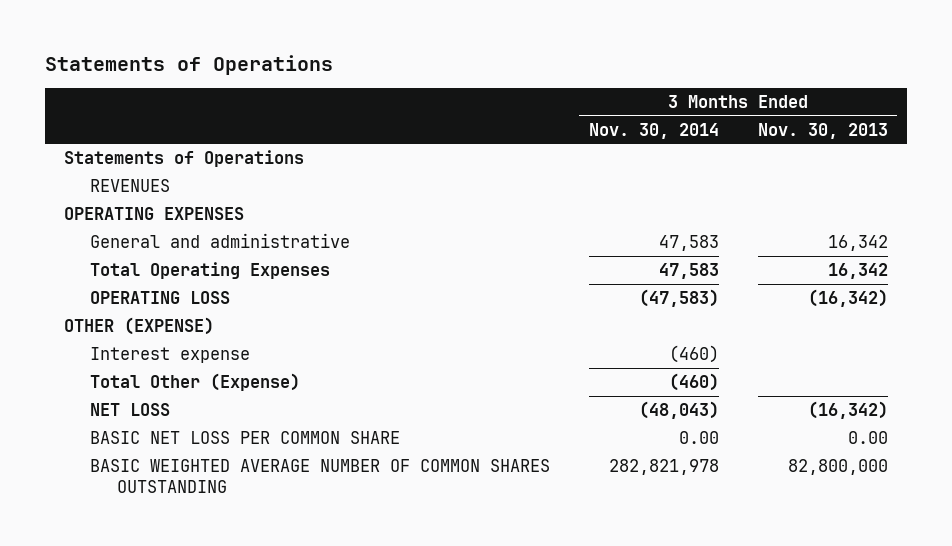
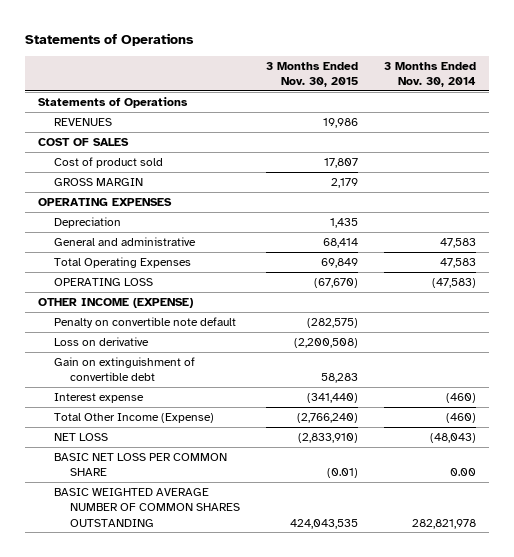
[757,122,888,139] Nov. 30, 2013 -> none
none -> [265,61,358,88] 3 Months Ended Nov. 30, 2015
none -> [38,137,130,146] COST OF SALES
none -> [53,156,163,168] Cost of product sold
none -> [53,177,143,186] GROSS MARGIN
none -> [53,216,121,228] Depreciation
[63,317,214,336] OTHER (EXPENSE) -> [38,297,194,308] OTHER INCOME (EXPENSE)
none -> [53,316,236,328] Penalty on convertible note default
none -> [53,336,149,346] Loss on derivative
none -> [53,356,195,382] Gain on extinguishment of convertible debt
[90,373,301,392] Total Other (Expense) -> [53,412,214,423] Total Other Income (Expense)

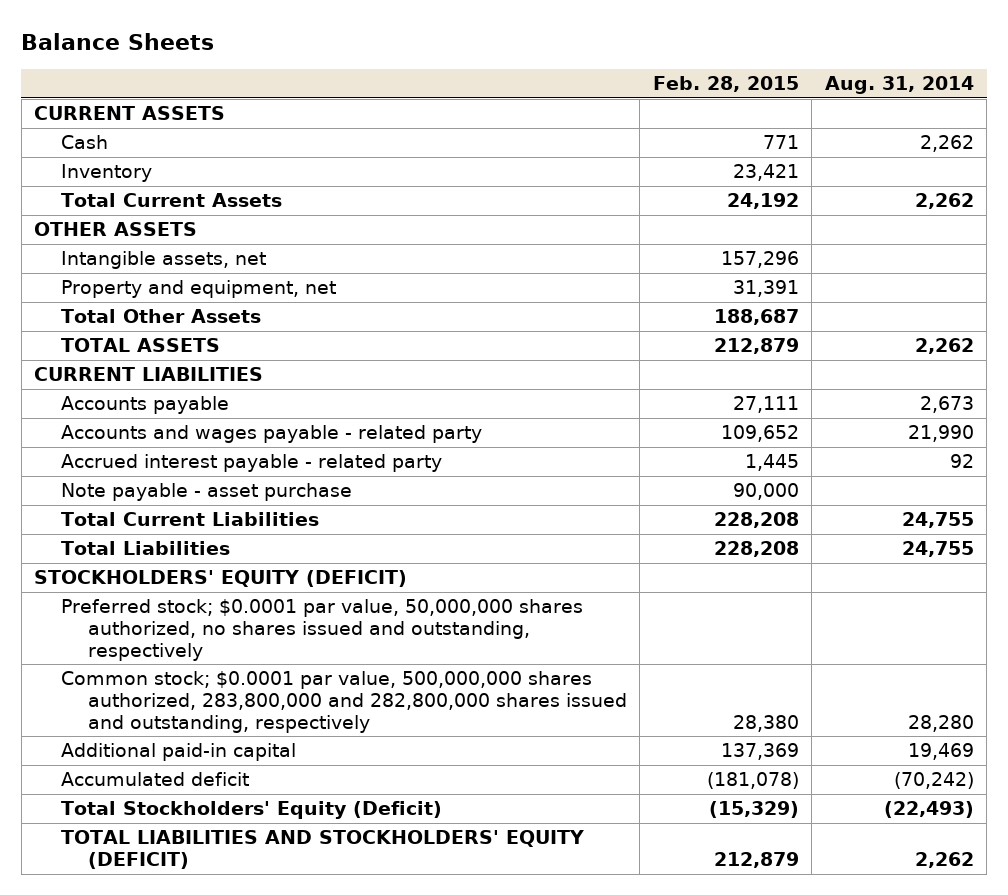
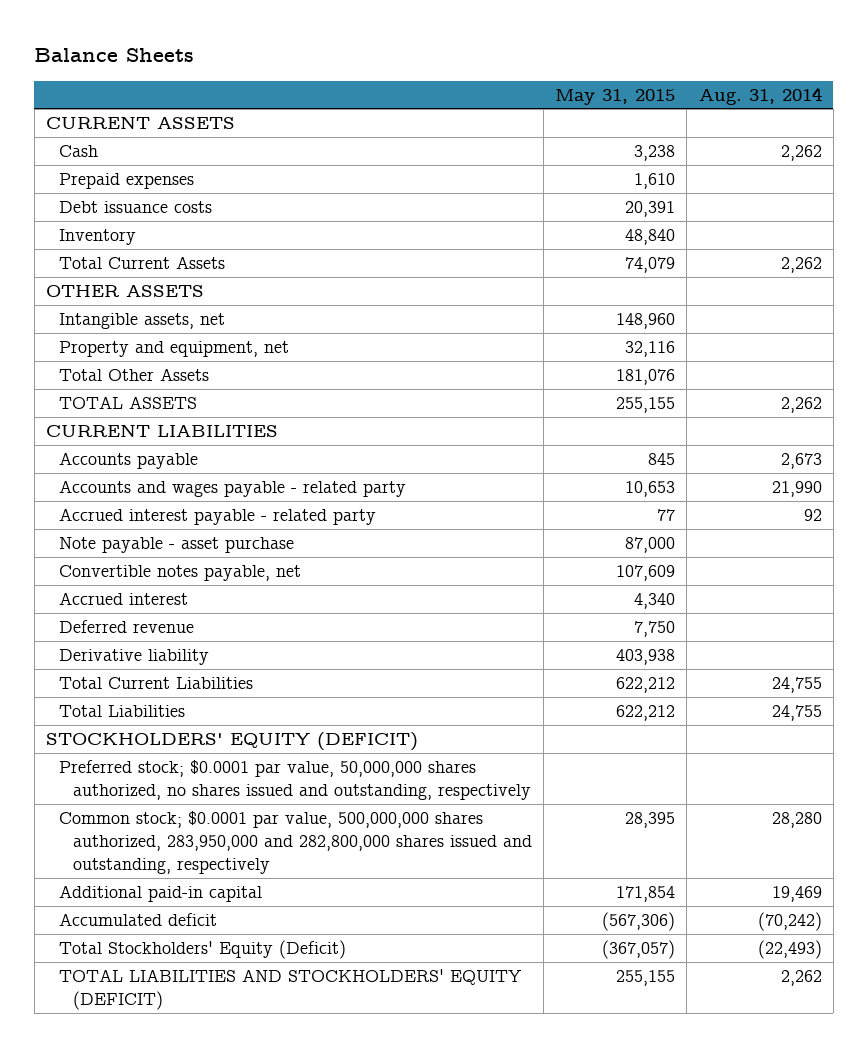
[652,76,799,93] Feb. 28, 2015 -> none
none -> [555,88,676,105] May 31, 2015
none -> [59,173,195,190] Prepaid expenses
none -> [59,201,213,214] Debt issuance costs
none -> [59,565,302,582] Convertible notes payable, net
none -> [59,592,189,606] Accrued interest
none -> [59,620,195,634] Deferred revenue
none -> [59,649,210,666] Derivative liability
[61,671,627,733] Common stock; $0.0001 par value, 500,000,000 shares authorized, 283,800,000 and 282,800,000 shares issued and outstanding, respectively -> [59,811,532,875] Common stock; $0.0001 par value, 500,000,000 shares authorized, 283,950,000 and 282,800,000 shares issued and outstanding, respectively

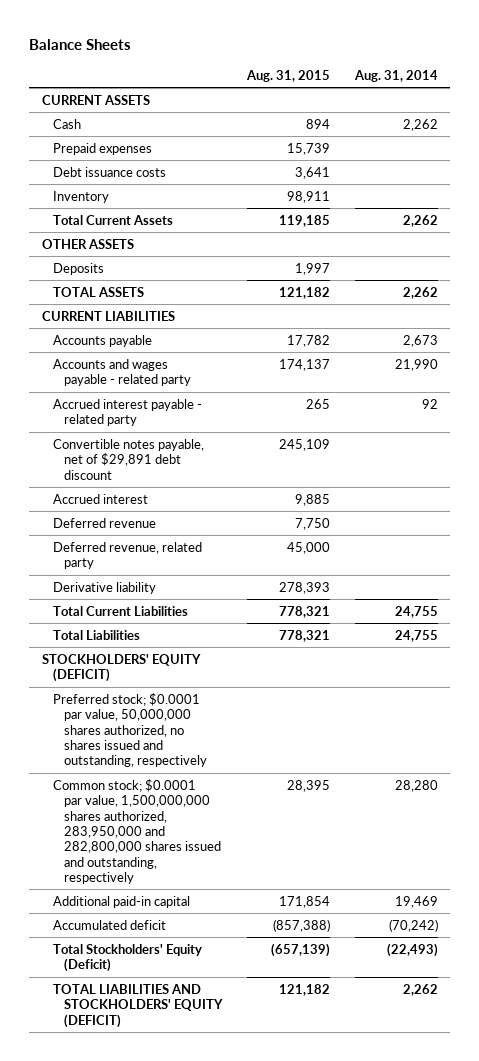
[555,88,676,105] May 31, 2015 -> none
none -> [245,69,330,82] Aug. 31, 2015
[59,313,226,330] Intangible assets, net -> none
[59,341,290,358] Property and equipment, net -> none
[59,368,210,382] Total Other Assets -> none
none -> [53,262,105,275] Deposits
[59,537,295,554] Note payable - asset purchase -> none
[59,565,302,582] Convertible notes payable, net -> [53,438,205,480] Convertible notes payable, net of $29,891 debt discount
none -> [53,541,203,570] Deferred revenue, related party
[59,811,532,875] Common stock; $0.0001 par value, 500,000,000 shares authorized, 283,950,000 and 282,800,000 shares issued and outstanding, respectively -> [53,778,222,884] Common stock; $0.0001 par value, 1,500,000,000 shares authorized, 283,950,000 and 282,800,000 shares issued and outstanding, respectively

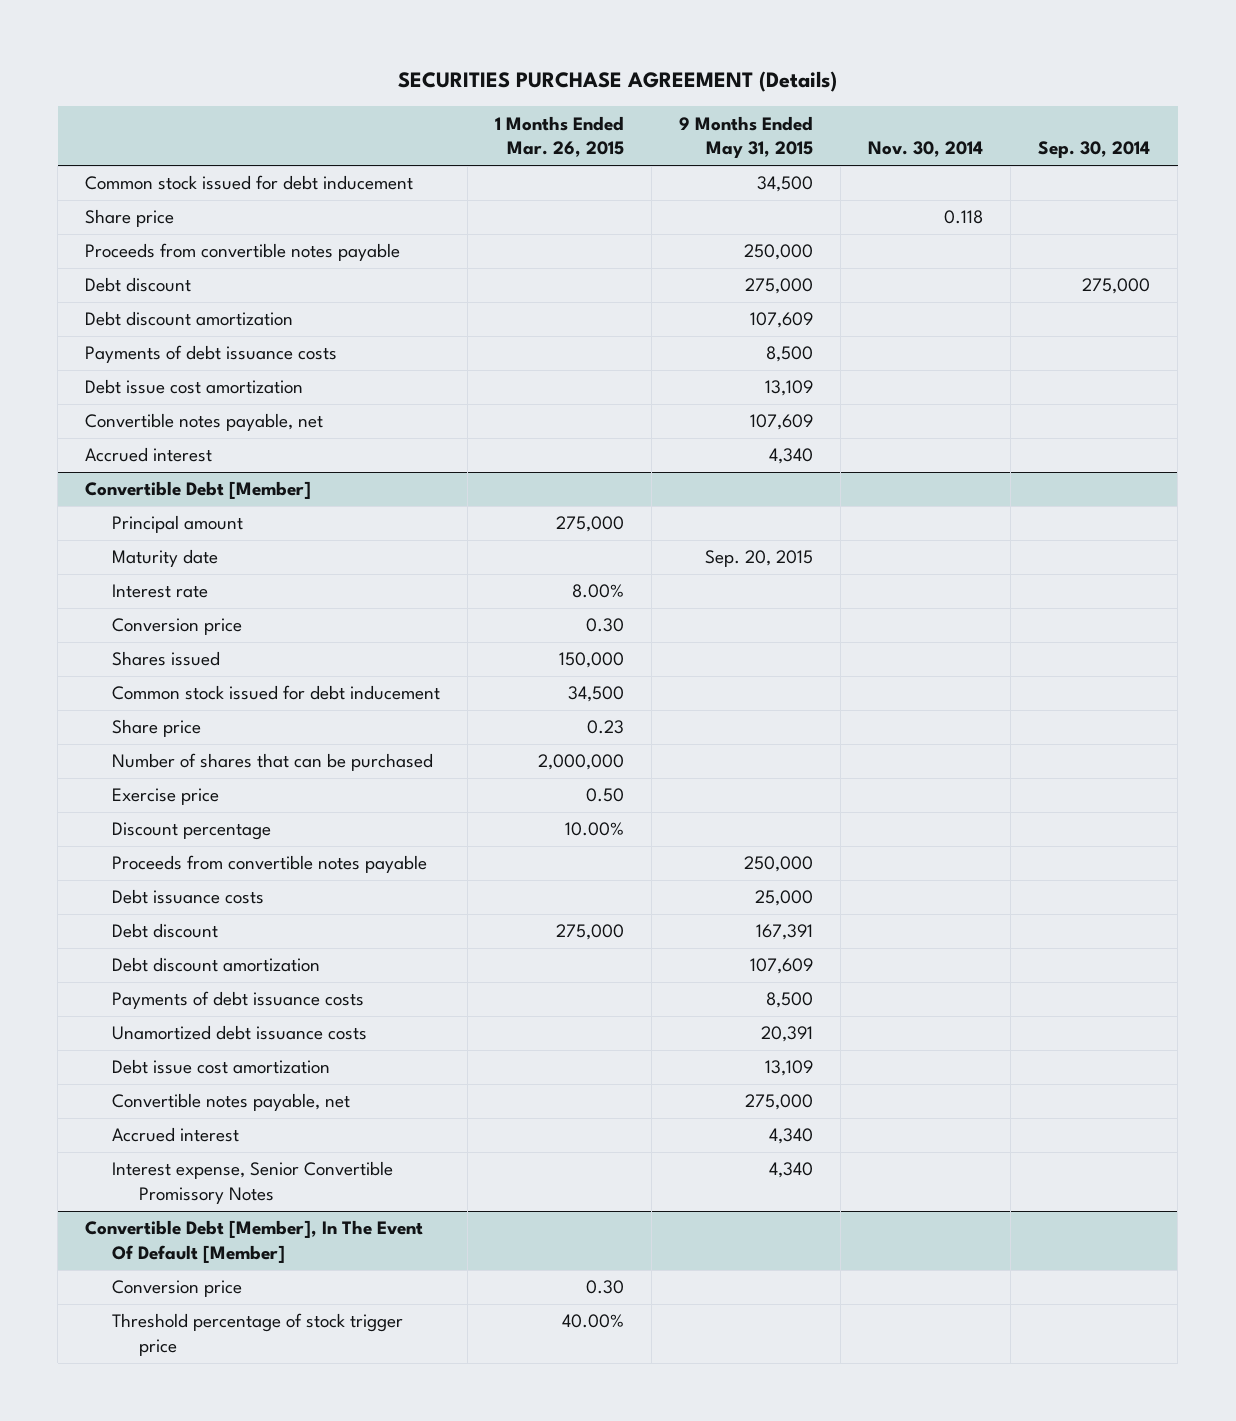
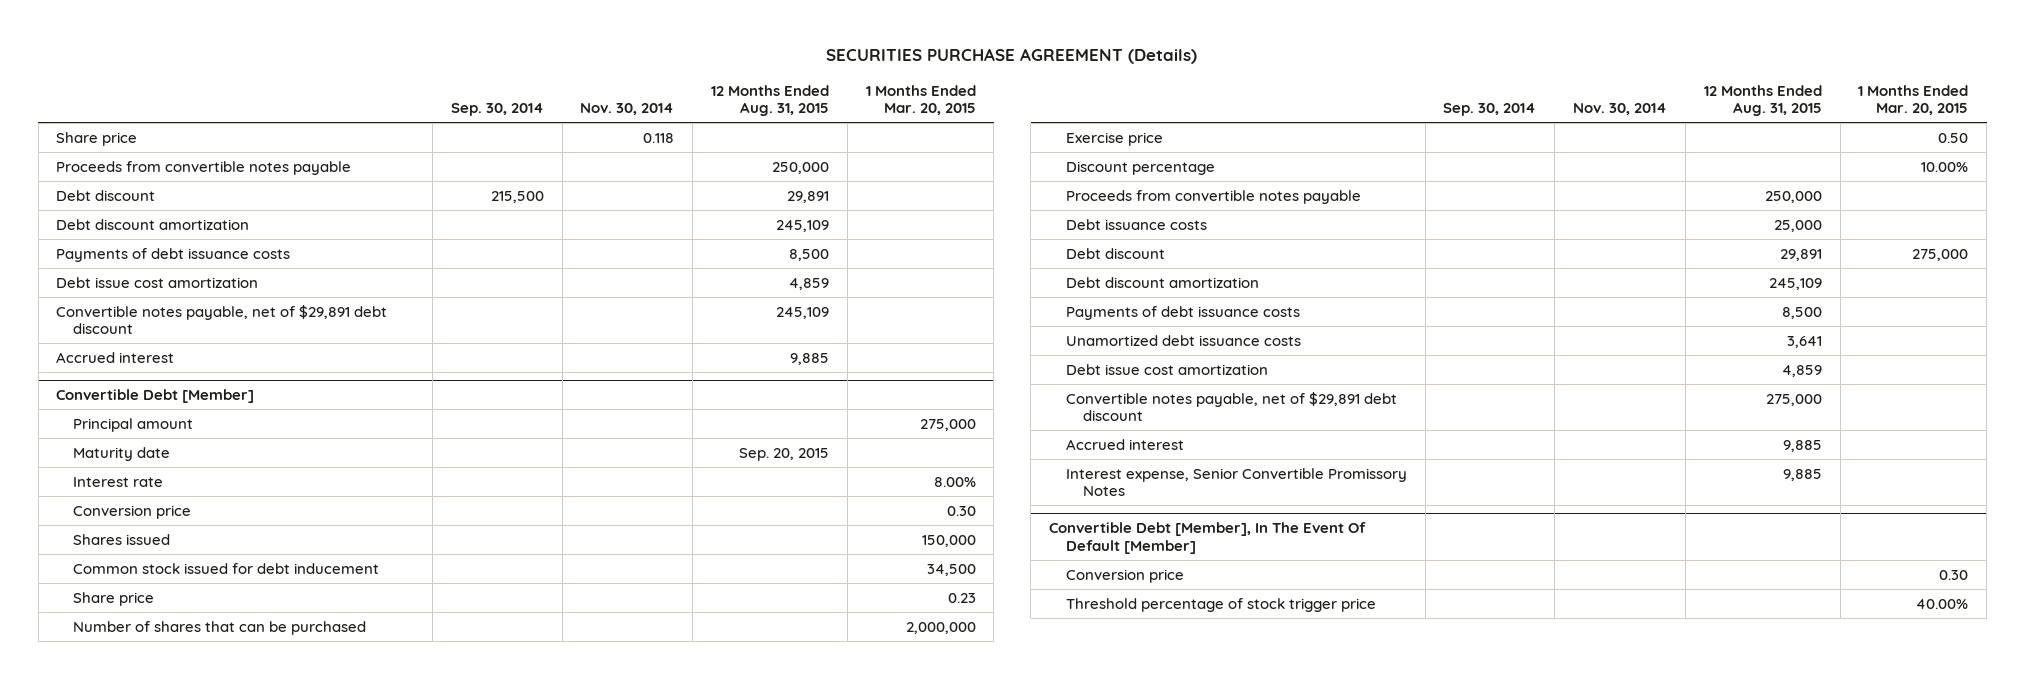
[495,115,625,158] 1 Months Ended Mar. 26, 2015 -> none
[679,115,814,159] 9 Months Ended May 31, 2015 -> none
none -> [710,84,829,117] 12 Months Ended Aug. 31, 2015
none -> [865,84,976,116] 1 Months Ended Mar. 20, 2015
[85,175,414,191] Common stock issued for debt inducement -> none
[1082,278,1151,295] 275,000 -> [490,190,544,203] 215,500
[85,413,324,432] Convertible notes payable, net -> [56,304,388,335] Convertible notes payable, net of $29,891 debt discount
[112,1093,351,1112] Convertible notes payable, net -> [1065,391,1397,422] Convertible notes payable, net of $29,891 debt discount

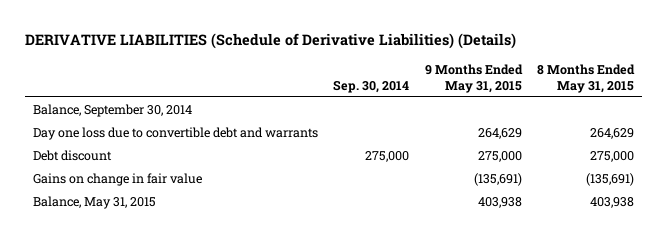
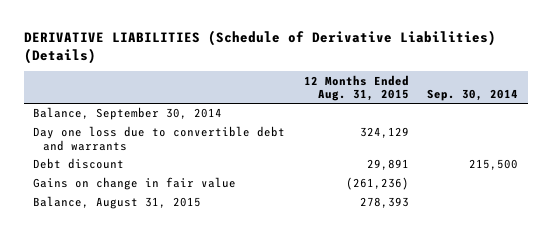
[424,63,523,93] 9 Months Ended May 31, 2015 -> none
[537,63,636,93] 8 Months Ended May 31, 2015 -> none
none -> [303,74,409,102] 12 Months Ended Aug. 31, 2015
[365,151,410,163] 275,000 -> [469,159,519,171] 215,500
[32,196,156,210] Balance, May 31, 2015 -> [33,196,202,210] Balance, August 31, 2015

